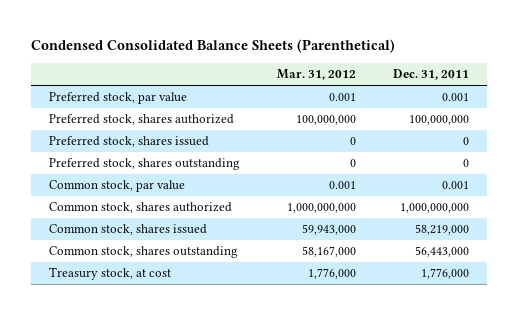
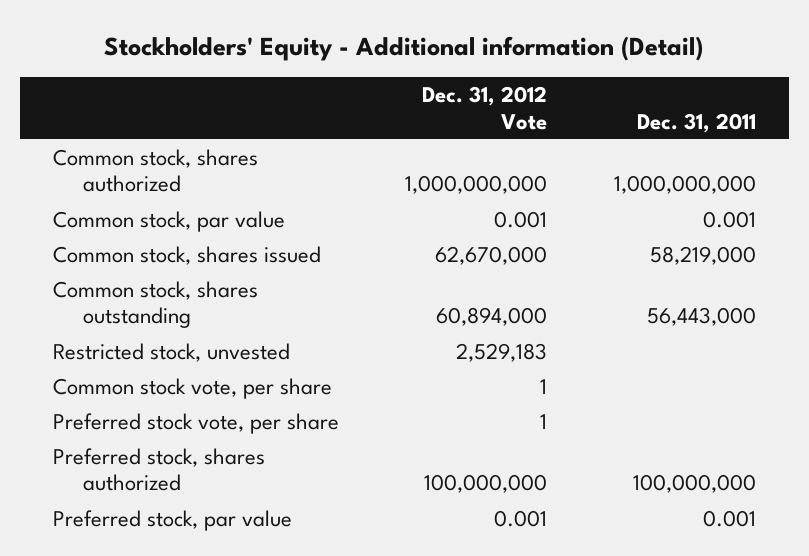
[30,39,395,54] Condensed Consolidated Balance Sheets (Parenthetical) -> [104,35,704,61] Stockholders' Equity - Additional information (Detail)
[277,69,357,81] Mar. 31, 2012 -> none
none -> [422,86,548,130] Dec. 31, 2012 Vote
[49,136,210,148] Preferred stock, shares issued -> none
[49,158,241,171] Preferred stock, shares outstanding -> none
[49,180,186,193] Common stock, par value -> [52,211,285,233] Common stock, par value
[49,267,172,281] Treasury stock, at cost -> none
none -> [52,343,290,363] Restricted stock, unvested
none -> [52,378,332,400] Common stock vote, per share
none -> [52,413,339,435] Preferred stock vote, per share
[49,114,235,126] Preferred stock, shares authorized -> [52,448,265,492] Preferred stock, shares authorized
[49,92,188,105] Preferred stock, par value -> [52,510,292,532] Preferred stock, par value

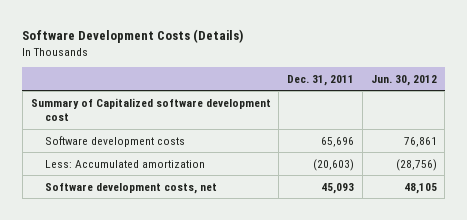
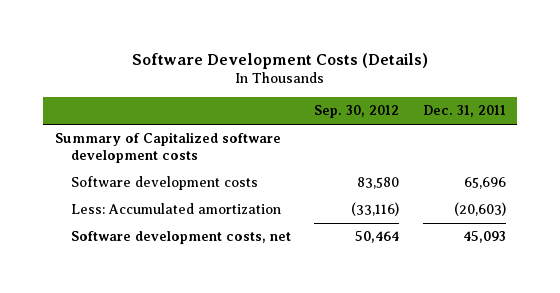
[370,74,437,86] Jun. 30, 2012 -> none
none -> [314,105,400,119] Sep. 30, 2012
[30,97,271,122] Summary of Capitalized software development cost -> [54,132,281,164] Summary of Capitalized software development costs

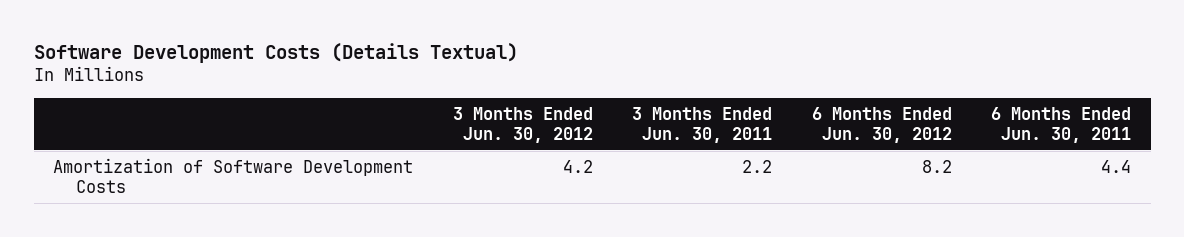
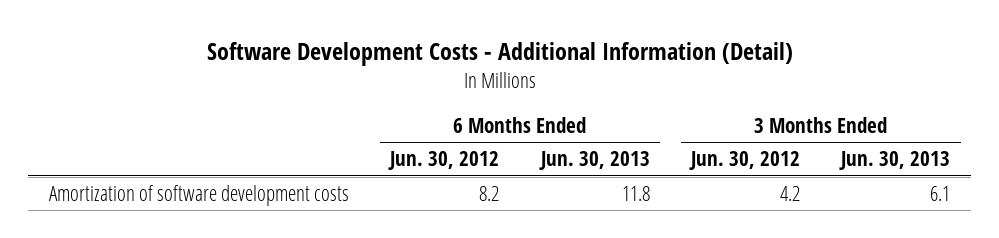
[33,43,518,64] Software Development Costs (Details Textual) -> [206,42,793,67] Software Development Costs - Additional Information (Detail)
[632,106,773,144] 3 Months Ended Jun. 30, 2011 -> none
[990,106,1131,144] 6 Months Ended Jun. 30, 2011 -> none
none -> [538,151,650,171] Jun. 30, 2013
none -> [839,151,951,171] Jun. 30, 2013
[53,157,414,194] Amortization of Software Development Costs -> [48,184,349,206] Amortization of software development costs

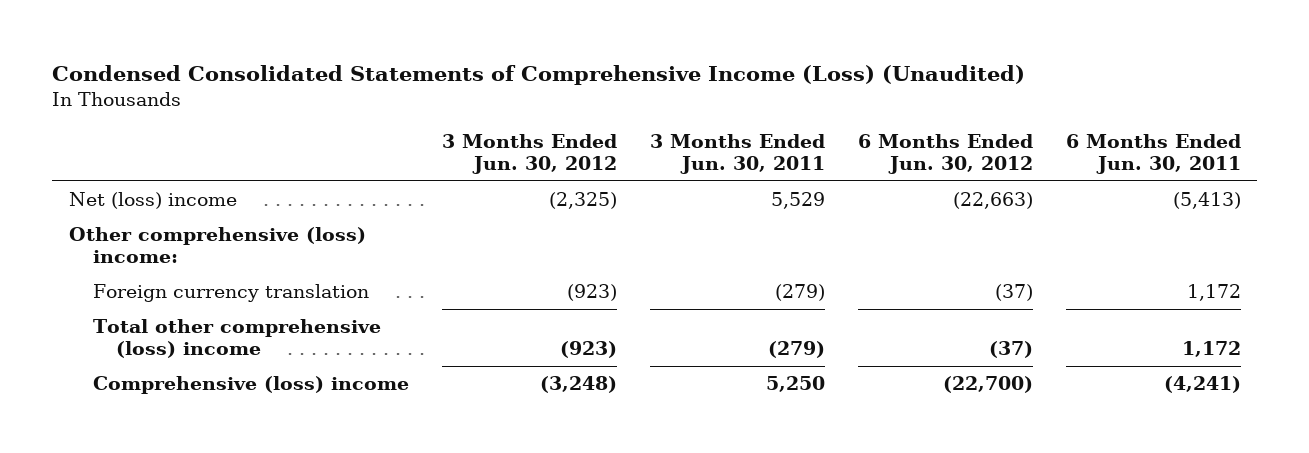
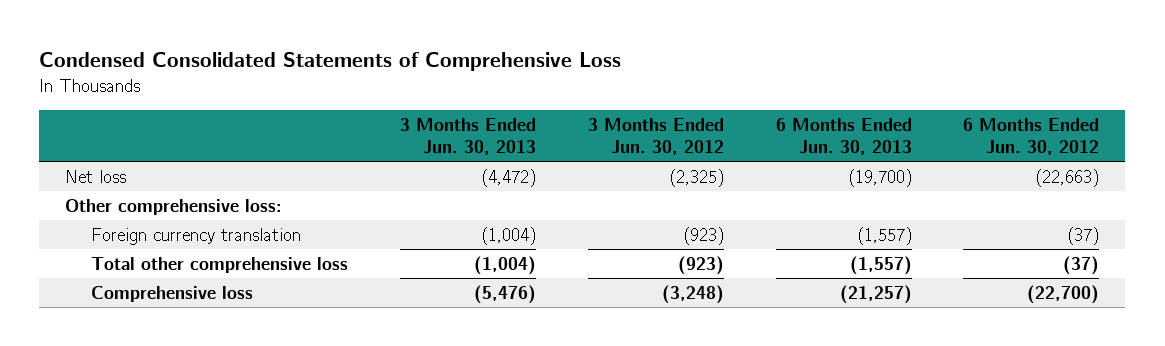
[52,64,1026,85] Condensed Consolidated Statements of Comprehensive Income (Loss) (Unaudited) -> [39,52,622,72] Condensed Consolidated Statements of Comprehensive Loss
[649,134,825,175] 3 Months Ended Jun. 30, 2011 -> none
[1065,134,1241,175] 6 Months Ended Jun. 30, 2011 -> none
none -> [400,117,537,156] 3 Months Ended Jun. 30, 2013
none -> [775,117,912,156] 6 Months Ended Jun. 30, 2013
[68,192,237,210] Net (loss) income -> [65,169,127,183] Net loss
[68,227,366,264] Other comprehensive (loss) income: -> [65,198,283,215] Other comprehensive loss:
[92,319,381,359] Total other comprehensive (loss) income -> [91,256,349,273] Total other comprehensive loss
[92,376,409,395] Comprehensive (loss) income -> [91,285,254,302] Comprehensive loss

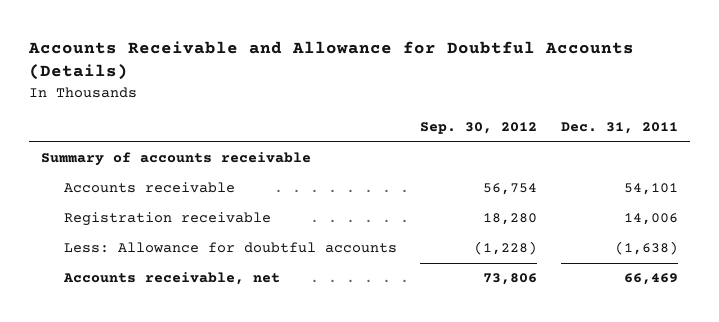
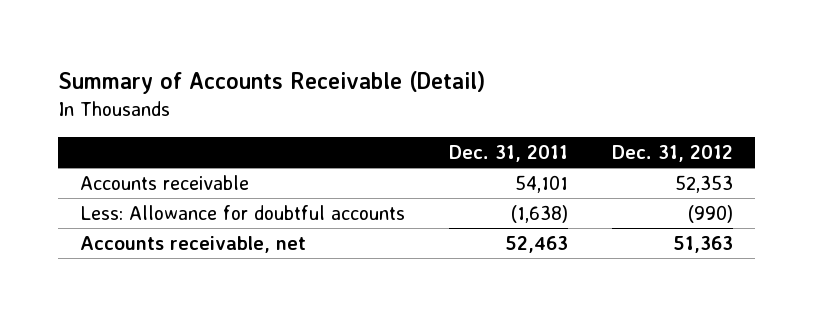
[28,40,635,81] Accounts Receivable and Allowance for Doubtful Accounts (Details) -> [58,71,486,95] Summary of Accounts Receivable (Detail)
[420,122,538,135] Sep. 30, 2012 -> none
none -> [611,144,733,162] Dec. 31, 2012
[40,152,311,167] Summary of accounts receivable -> none
[63,212,271,227] Registration receivable -> none
[624,273,679,286] 66,469 -> [505,236,569,254] 52,463

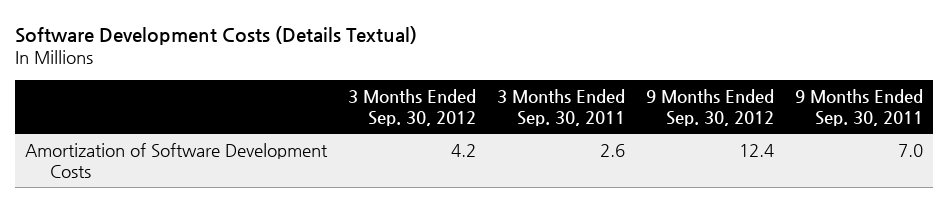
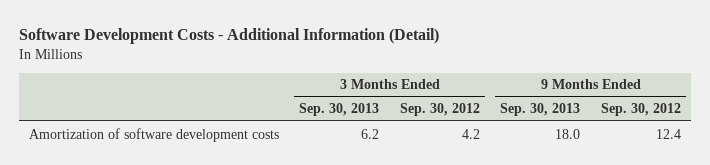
[15,25,418,45] Software Development Costs (Details Textual) -> [18,28,439,45] Software Development Costs - Additional Information (Detail)
[497,89,626,127] 3 Months Ended Sep. 30, 2011 -> none
[794,89,923,127] 9 Months Ended Sep. 30, 2011 -> none
none -> [299,103,380,117] Sep. 30, 2013
none -> [500,103,581,117] Sep. 30, 2013
[25,142,329,178] Amortization of Software Development Costs -> [28,127,279,142] Amortization of software development costs

